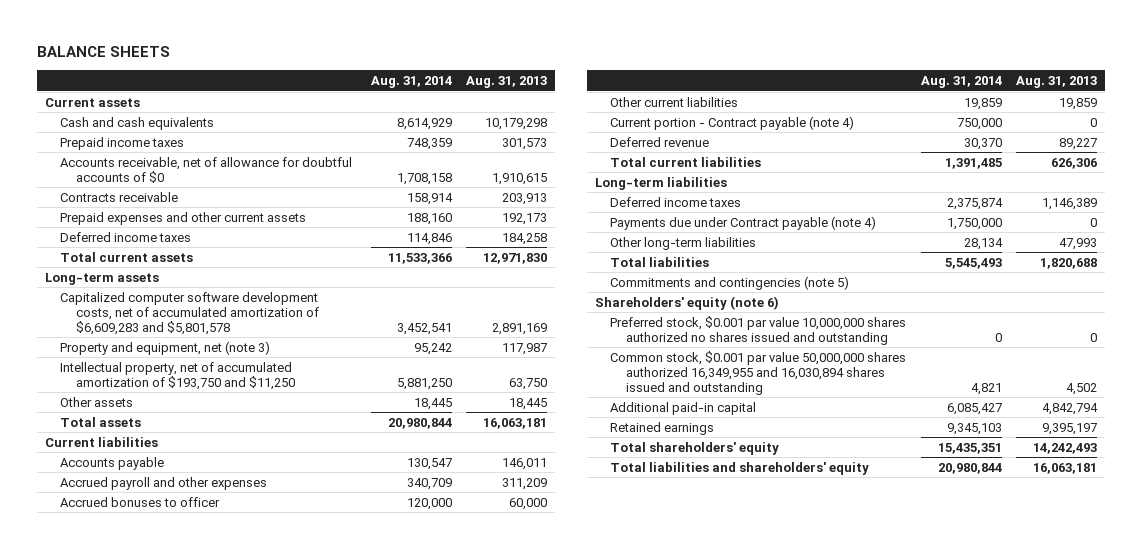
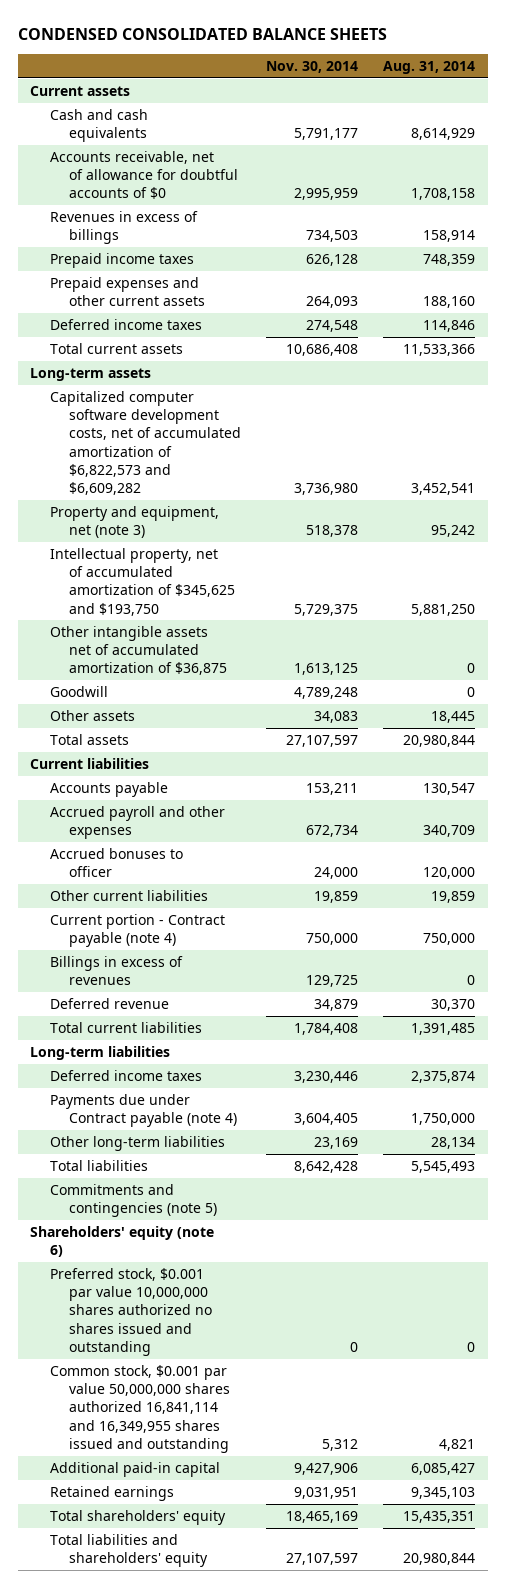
[37,46,171,58] BALANCE SHEETS -> [17,27,387,40] CONDENSED CONSOLIDATED BALANCE SHEETS
[466,76,548,89] Aug. 31, 2013 -> none
none -> [266,60,359,73] Nov. 30, 2014
[60,191,179,202] Contracts receivable -> [49,211,198,245] Revenues in excess of billings
[60,136,185,150] Prepaid income taxes -> [49,253,194,269] Prepaid income taxes
[60,291,319,335] Capitalized computer software development costs, net of accumulated amortization of $6,609,283 and $5,801,578 -> [49,391,242,496] Capitalized computer software development costs, net of accumulated amortization of $6,822,573 and $6,609,282
[60,361,295,390] Intellectual property, net of accumulated amortization of $193,750 and $11,250 -> [49,548,236,616] Intellectual property, net of accumulated amortization of $345,625 and $193,750
none -> [49,626,228,676] Other intangible assets net of accumulated amortization of $36,875
none -> [49,686,108,698] Goodwill
none -> [49,956,183,986] Billings in excess of revenues
[610,350,907,395] Common stock, $0.001 par value 50,000,000 shares authorized 16,349,955 and 16,030,894 shares issued and outstanding -> [49,1365,231,1453] Common stock, $0.001 par value 50,000,000 shares authorized 16,841,114 and 16,349,955 shares issued and outstanding

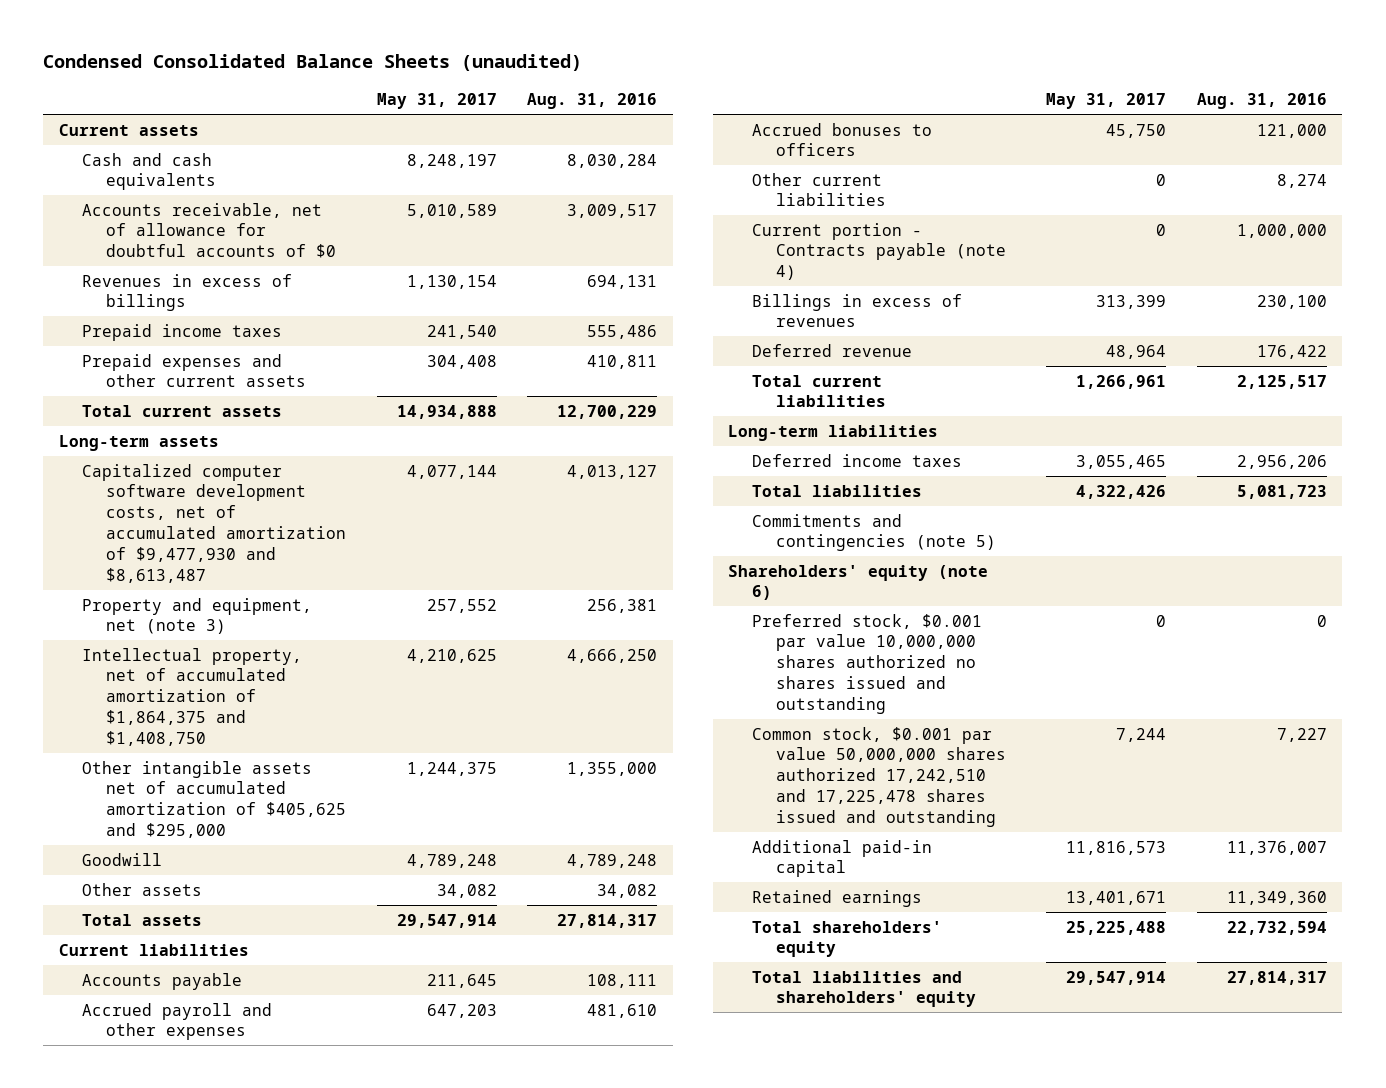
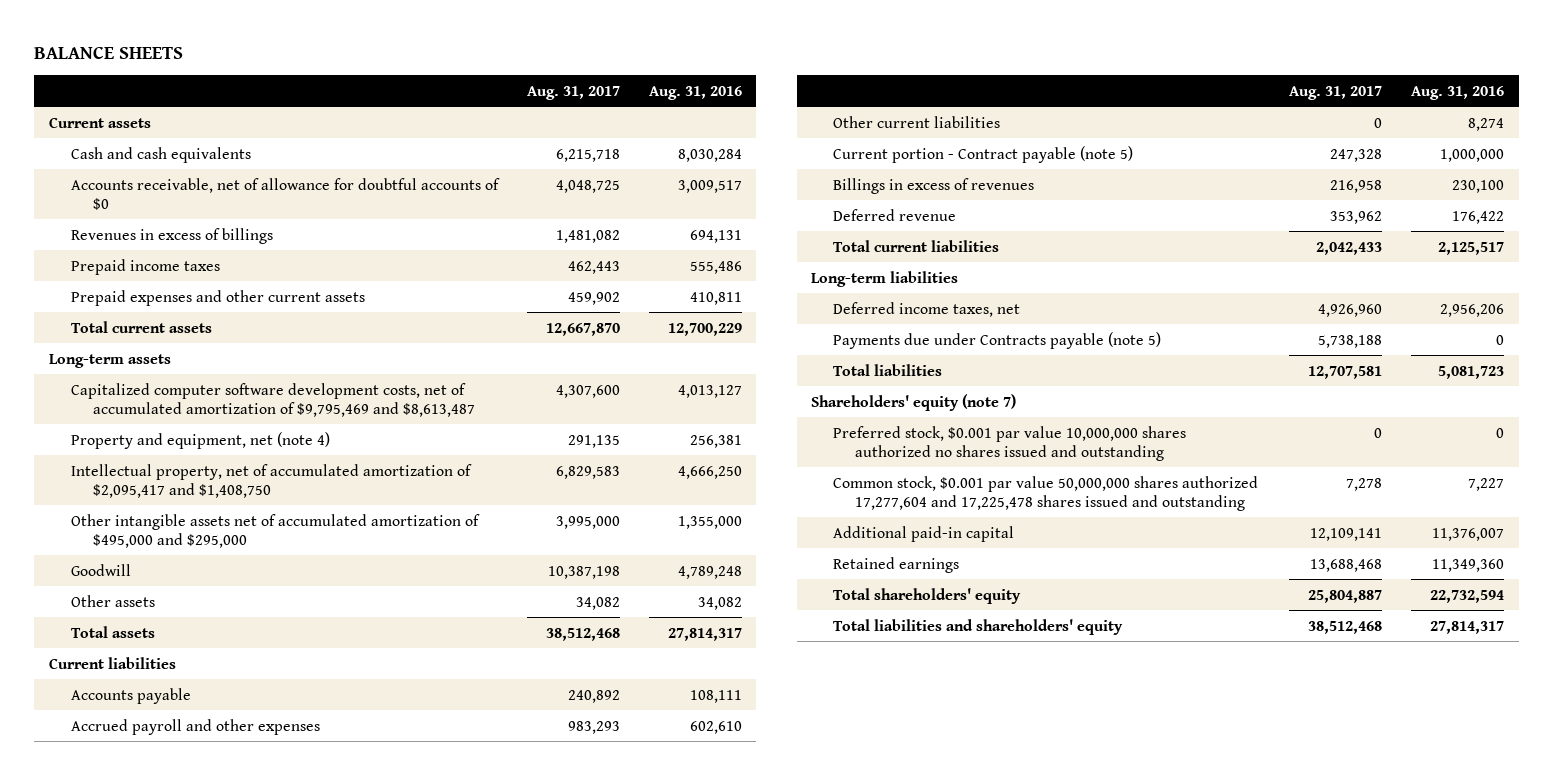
[43,54,583,72] Condensed Consolidated Balance Sheets (unaudited) -> [34,46,184,60] BALANCE SHEETS
[376,93,497,110] May 31, 2017 -> none
none -> [526,85,620,100] Aug. 31, 2017
[82,463,347,583] Capitalized computer software development costs, net of accumulated amortization of $9,477,930 and $8,613,487 -> [70,382,475,417] Capitalized computer software development costs, net of accumulated amortization of $9,795,469 and $8,613,487
[82,597,313,635] Property and equipment, net (note 3) -> [70,431,330,449] Property and equipment, net (note 4)
[82,647,303,746] Intellectual property, net of accumulated amortization of $1,864,375 and $1,408,750 -> [70,463,472,498] Intellectual property, net of accumulated amortization of $2,095,417 and $1,408,750
[82,760,347,839] Other intangible assets net of accumulated amortization of $405,625 and $295,000 -> [70,513,480,548] Other intangible assets net of accumulated amortization of $495,000 and $295,000
[752,122,933,157] Accrued bonuses to officers -> none
[587,1003,658,1018] 481,610 -> [689,720,742,734] 602,610
[752,222,1006,281] Current portion - Contracts payable (note 4) -> [833,145,1134,163] Current portion - Contract payable (note 5)
[752,453,963,467] Deferred income taxes -> [833,301,1021,317] Deferred income taxes, net
none -> [833,331,1162,349] Payments due under Contracts payable (note 5)
[752,513,996,552] Commitments and contingencies (note 5) -> none
[728,564,989,601] Shareholders' equity (note 6) -> [811,393,1017,411] Shareholders' equity (note 7)
[752,726,1006,827] Common stock, $0.001 par value 50,000,000 shares authorized 17,242,510 and 17,225,478 shares issued and outstanding -> [833,475,1259,511] Common stock, $0.001 par value 50,000,000 shares authorized 17,277,604 and 17,225,478 shares issued and outstanding

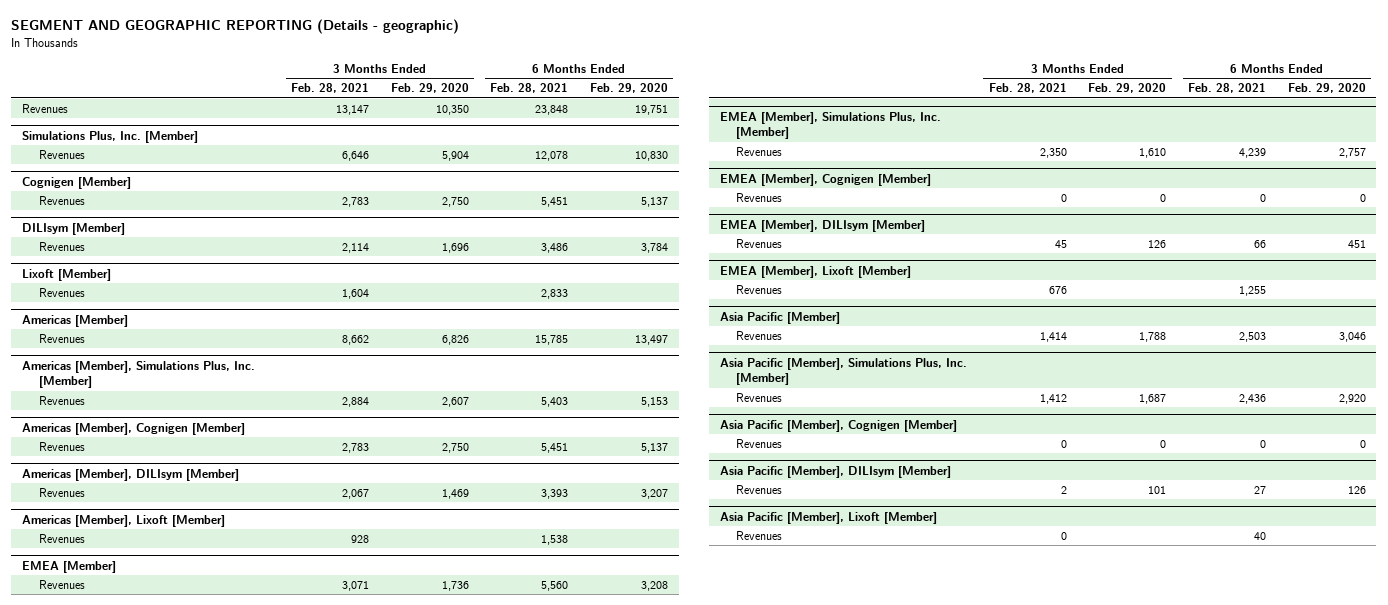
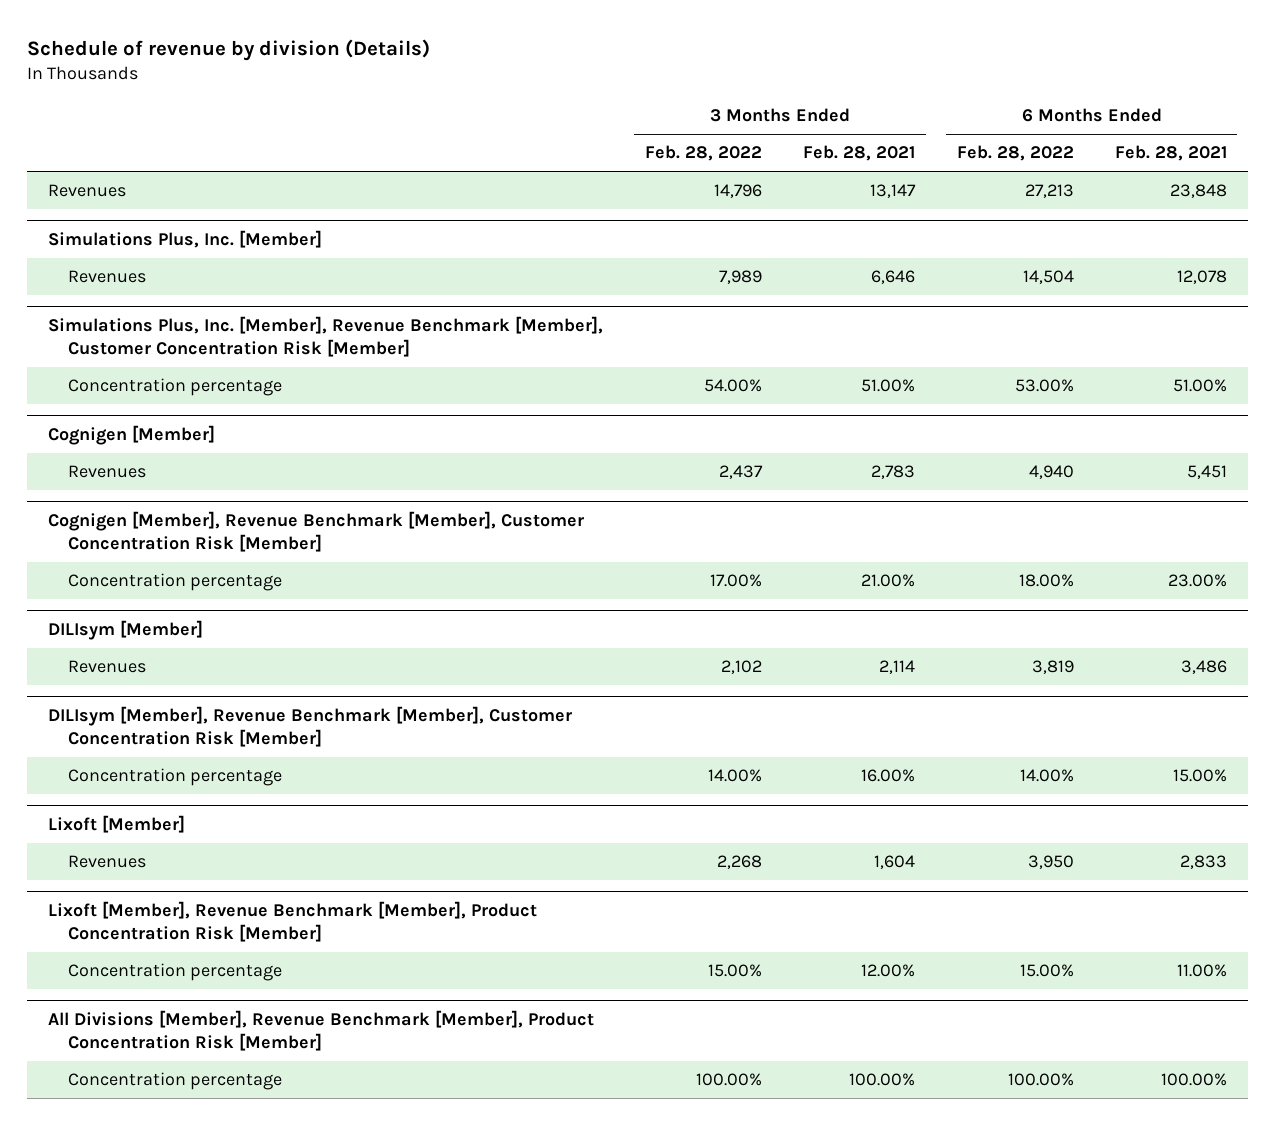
[11,19,460,35] SEGMENT AND GEOGRAPHIC REPORTING (Details - geographic) -> [27,39,431,62] Schedule of revenue by division (Details)
[390,83,469,94] Feb. 29, 2020 -> none
[589,83,668,94] Feb. 29, 2020 -> none
none -> [644,145,762,162] Feb. 28, 2022
none -> [956,145,1074,162] Feb. 28, 2022
none -> [48,315,604,357] Simulations Plus, Inc. [Member], Revenue Benchmark [Member], Customer Concentration Risk [Member]
none -> [68,378,283,397] Concentration percentage
none -> [48,510,585,552] Cognigen [Member], Revenue Benchmark [Member], Customer Concentration Risk [Member]
none -> [68,573,283,592] Concentration percentage
none -> [48,705,573,747] DILIsym [Member], Revenue Benchmark [Member], Customer Concentration Risk [Member]
none -> [68,768,283,787] Concentration percentage
[22,314,129,327] Americas [Member] -> none
[38,333,85,343] Revenues -> none
[22,360,256,389] Americas [Member], Simulations Plus, Inc. [Member] -> none
[38,395,85,405] Revenues -> none
[22,422,246,435] Americas [Member], Cognigen [Member] -> none
[38,441,85,451] Revenues -> none
[22,468,240,481] Americas [Member], DILIsym [Member] -> none
[38,487,85,497] Revenues -> none
[22,514,226,527] Americas [Member], Lixoft [Member] -> none
[38,533,85,543] Revenues -> none
[22,560,117,573] EMEA [Member] -> none
[38,579,85,589] Revenues -> none
[720,111,942,140] EMEA [Member], Simulations Plus, Inc. [Member] -> none
[736,146,783,156] Revenues -> none
[720,173,932,186] EMEA [Member], Cognigen [Member] -> none
[736,192,783,202] Revenues -> none
[720,219,926,232] EMEA [Member], DILIsym [Member] -> none
[736,238,783,248] Revenues -> none
[720,265,912,278] EMEA [Member], Lixoft [Member] -> none
[736,284,783,294] Revenues -> none
[720,311,841,324] Asia Pacific [Member] -> none
[736,330,783,340] Revenues -> none
[720,357,968,386] Asia Pacific [Member], Simulations Plus, Inc. [Member] -> none
[736,392,783,402] Revenues -> none
[720,419,958,432] Asia Pacific [Member], Cognigen [Member] -> none
[736,438,783,448] Revenues -> none
[720,465,952,478] Asia Pacific [Member], DILIsym [Member] -> none
[736,484,783,494] Revenues -> none
[720,511,938,524] Asia Pacific [Member], Lixoft [Member] -> none
[736,530,783,540] Revenues -> none
none -> [48,900,538,942] Lixoft [Member], Revenue Benchmark [Member], Product Concentration Risk [Member]
none -> [68,963,283,982] Concentration percentage
none -> [48,1009,595,1051] All Divisions [Member], Revenue Benchmark [Member], Product Concentration Risk [Member]
none -> [68,1072,283,1091] Concentration percentage

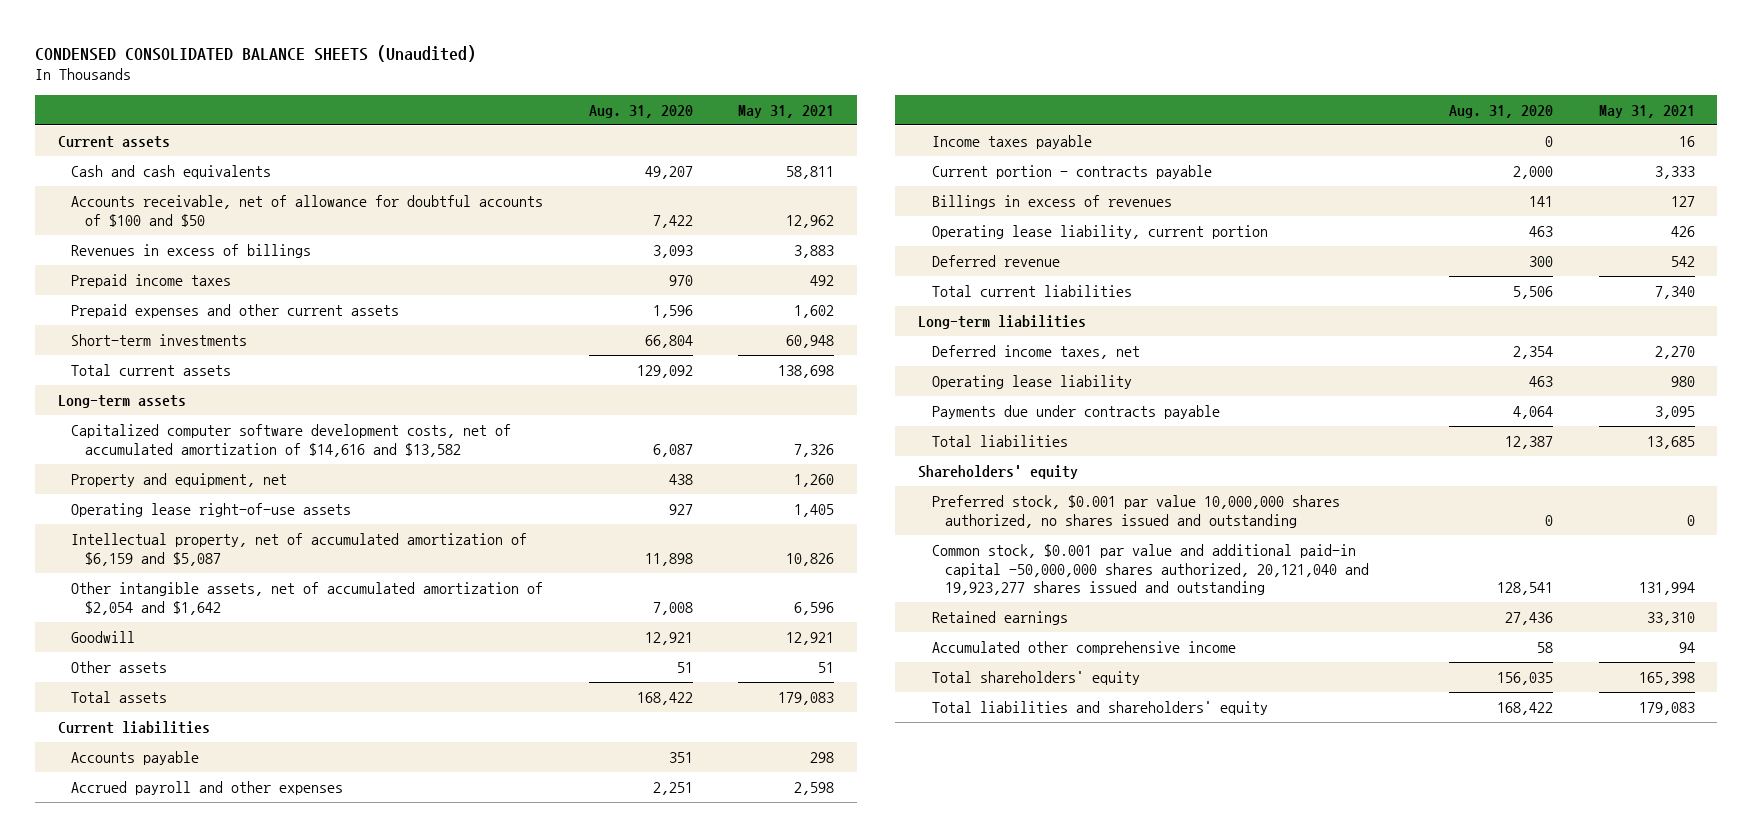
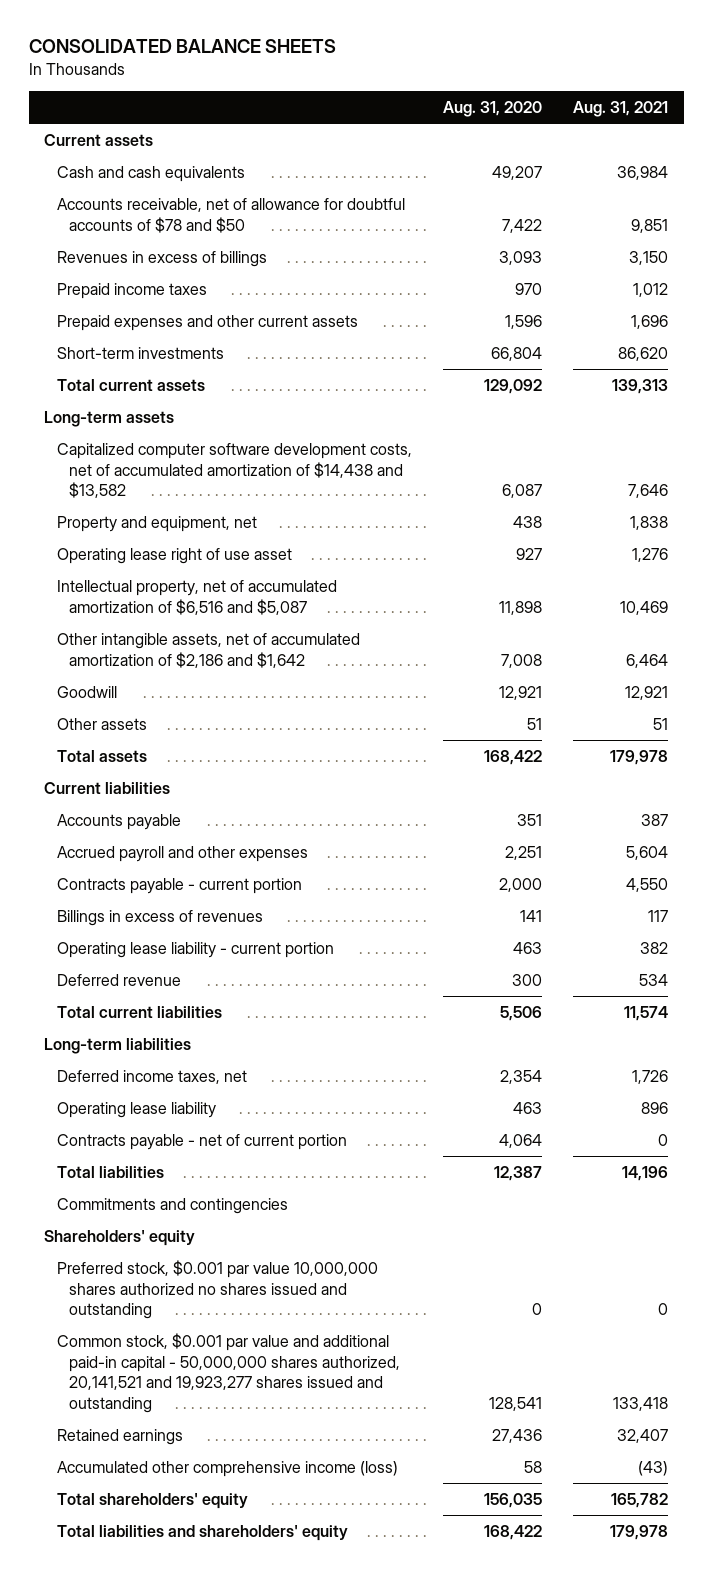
[35,44,477,62] CONDENSED CONSOLIDATED BALANCE SHEETS (Unaudited) -> [28,39,336,54] CONSOLIDATED BALANCE SHEETS
[738,104,835,118] May 31, 2021 -> none
none -> [573,100,669,117] Aug. 31, 2021
[71,194,544,227] Accounts receivable, net of allowance for doubtful accounts of $100 and $50 -> [56,198,405,233] Accounts receivable, net of allowance for doubtful accounts of $78 and $50
[71,423,512,457] Capitalized computer software development costs, net of accumulated amortization of $14,616 and $13,582 -> [56,443,412,499] Capitalized computer software development costs, net of accumulated amortization of $14,438 and $13,582
[71,502,352,517] Operating lease right-of-use assets -> [56,548,292,565] Operating lease right of use asset
[71,532,528,566] Intellectual property, net of accumulated amortization of $6,159 and $5,087 -> [56,580,337,615] Intellectual property, net of accumulated amortization of $6,516 and $5,087
[71,581,544,615] Other intangible assets, net of accumulated amortization of $2,054 and $1,642 -> [56,633,360,668] Other intangible assets, net of accumulated amortization of $2,186 and $1,642
[931,134,1092,149] Income taxes payable -> none
[931,164,1212,179] Current portion - contracts payable -> [56,878,302,895] Contracts payable - current portion
[931,224,1268,239] Operating lease liability, current portion -> [56,942,334,959] Operating lease liability - current portion
[931,404,1220,419] Payments due under contracts payable -> [56,1134,347,1151] Contracts payable - net of current portion
none -> [56,1198,288,1215] Commitments and contingencies
[931,494,1340,528] Preferred stock, $0.001 par value 10,000,000 shares authorized, no shares issued and outstanding -> [56,1260,378,1320] Preferred stock, $0.001 par value 10,000,000 shares authorized no shares issued and outstanding
[931,543,1369,596] Common stock, $0.001 par value and additional paid-in capital -50,000,000 shares authorized, 20,121,040 and 19,923,277 shares issued and outstanding -> [56,1333,400,1413] Common stock, $0.001 par value and additional paid-in capital - 50,000,000 shares authorized, 20,141,521 and 19,923,277 shares issued and outstanding
[931,640,1236,655] Accumulated other comprehensive income -> [56,1461,398,1478] Accumulated other comprehensive income (loss)

